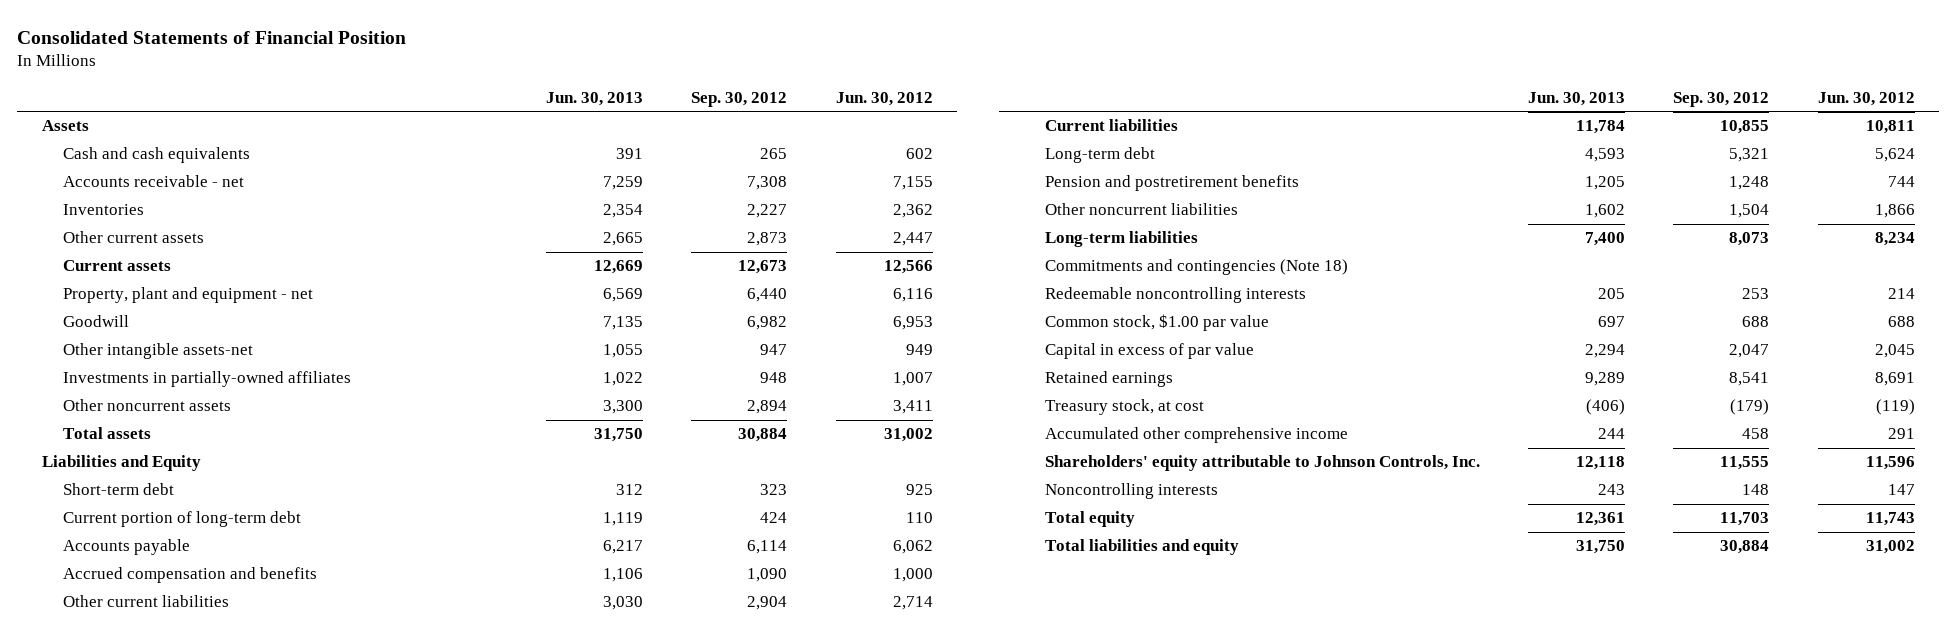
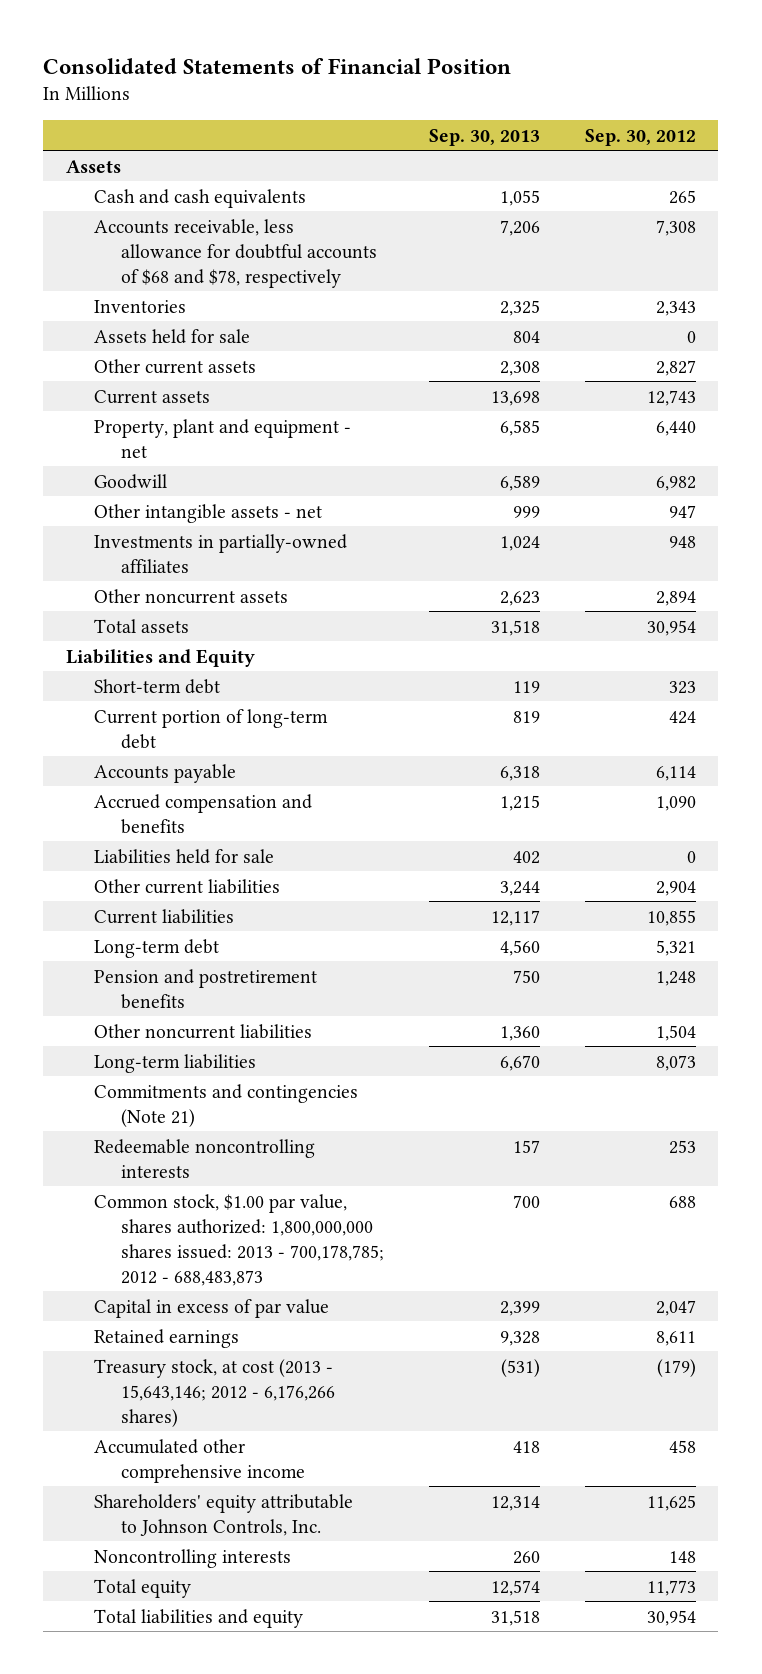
[546,91,644,106] Jun. 30, 2013 -> none
[835,91,933,106] Jun. 30, 2012 -> none
none -> [429,128,541,146] Sep. 30, 2013
[62,175,244,188] Accounts receivable - net -> [93,218,378,288] Accounts receivable, less allowance for doubtful accounts of $68 and $78, respectively
[747,204,788,219] 2,227 -> [655,300,696,316] 2,343
none -> [93,328,250,344] Assets held for sale
[747,232,788,247] 2,873 -> [655,359,696,376] 2,827
[738,260,788,275] 12,673 -> [646,389,696,406] 12,743
[62,343,253,360] Other intangible assets-net -> [93,503,322,523] Other intangible assets - net
[738,428,788,443] 30,884 -> [646,619,696,636] 30,954
none -> [93,848,274,864] Liabilities held for sale
[1044,259,1348,276] Commitments and contingencies (Note 18) -> [93,1083,358,1127] Commitments and contingencies (Note 21)
[1044,314,1269,332] Common stock, $1.00 par value -> [93,1193,385,1286] Common stock, $1.00 par value, shares authorized: 1,800,000,000 shares issued: 2013 - 700,178,785; 2012 - 688,483,873
[1729,372,1770,387] 8,541 -> [655,1330,696,1346] 8,611
[1044,399,1204,416] Treasury stock, at cost -> [93,1358,336,1427] Treasury stock, at cost (2013 - 15,643,146; 2012 - 6,176,266 shares)
[1720,456,1770,471] 11,555 -> [646,1494,696,1511] 11,625
[1720,512,1770,527] 11,703 -> [646,1579,696,1596] 11,773
[1720,540,1770,555] 30,884 -> [646,1609,696,1626] 30,954

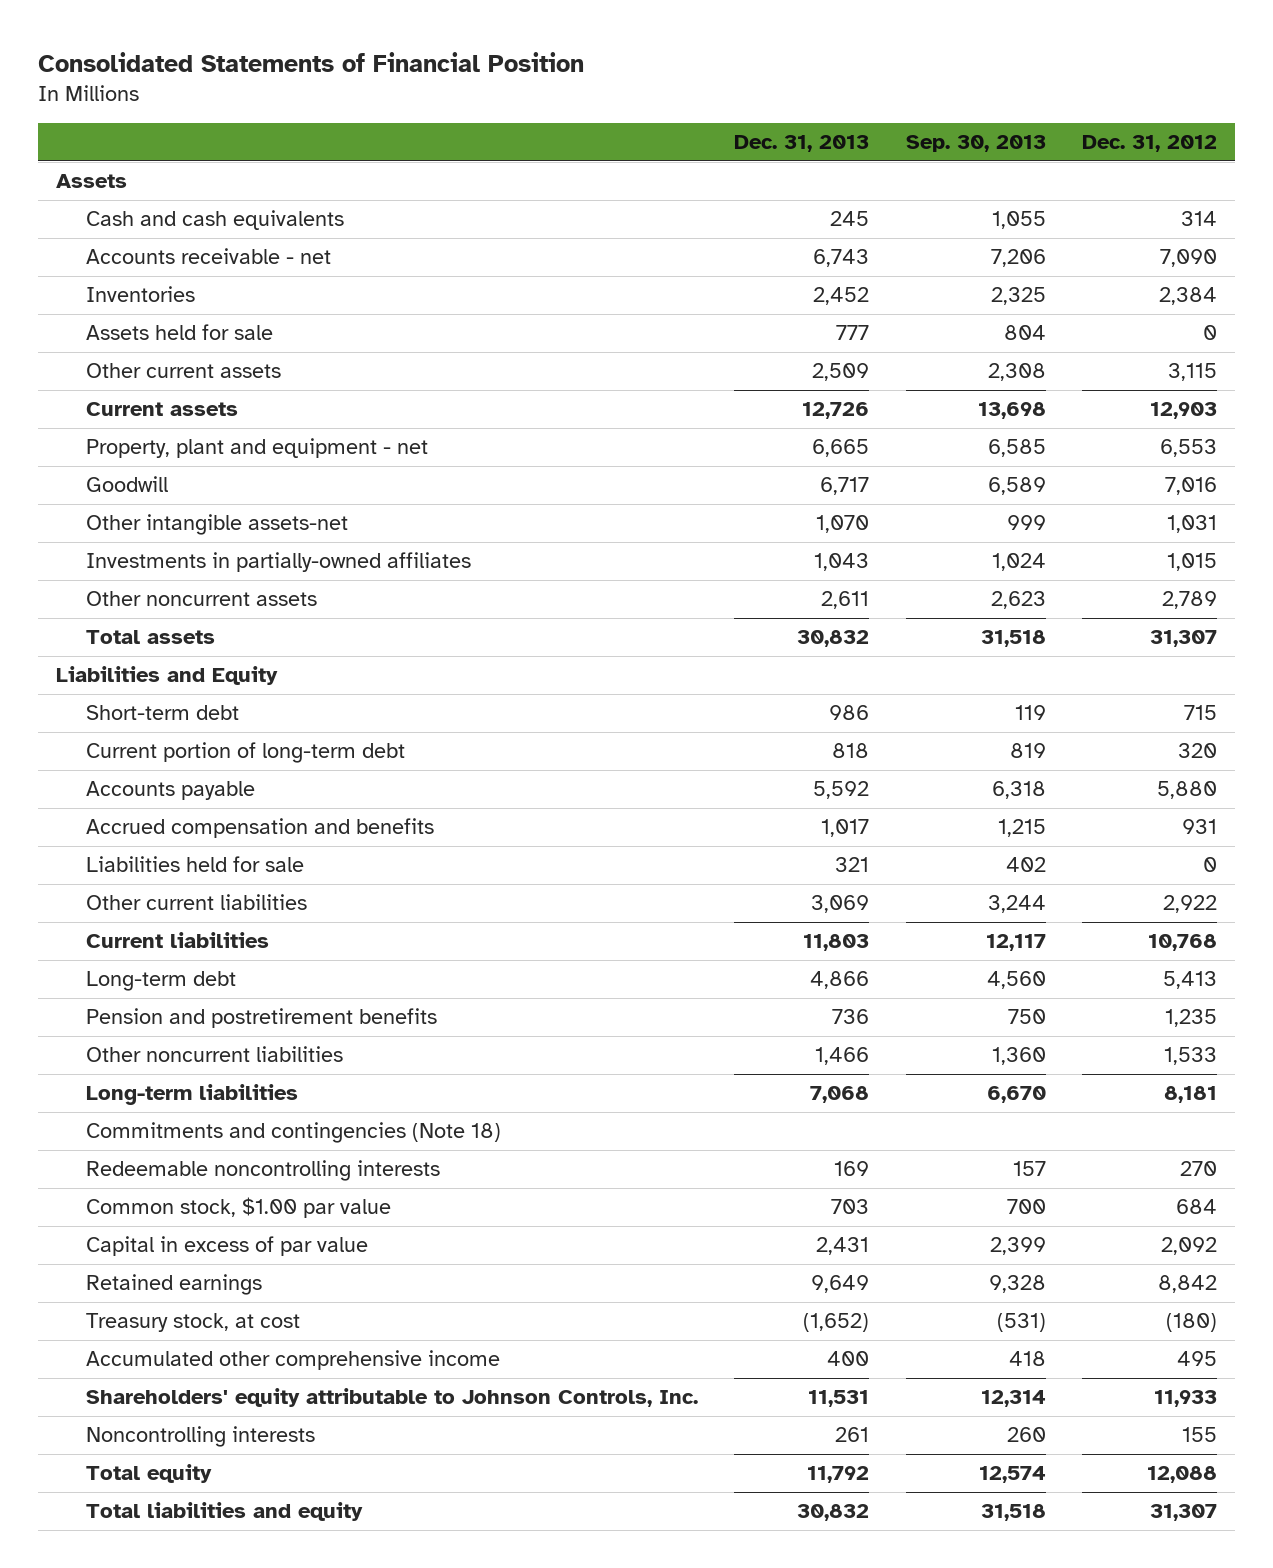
[584,128,696,146] Sep. 30, 2012 -> none
none -> [734,135,870,153] Dec. 31, 2013
none -> [1082,135,1218,153] Dec. 31, 2012
[93,218,378,288] Accounts receivable, less allowance for doubtful accounts of $68 and $78, respectively -> [86,248,332,265] Accounts receivable - net
[93,503,322,523] Other intangible assets - net -> [86,514,349,536] Other intangible assets-net
[93,1083,358,1127] Commitments and contingencies (Note 21) -> [86,1122,502,1144] Commitments and contingencies (Note 18)
[93,1193,385,1286] Common stock, $1.00 par value, shares authorized: 1,800,000,000 shares issued: 2013 - 700,178,785; 2012 - 688,483,873 -> [86,1197,392,1219] Common stock, $1.00 par value
[93,1358,336,1427] Treasury stock, at cost (2013 - 15,643,146; 2012 - 6,176,266 shares) -> [86,1313,301,1333] Treasury stock, at cost

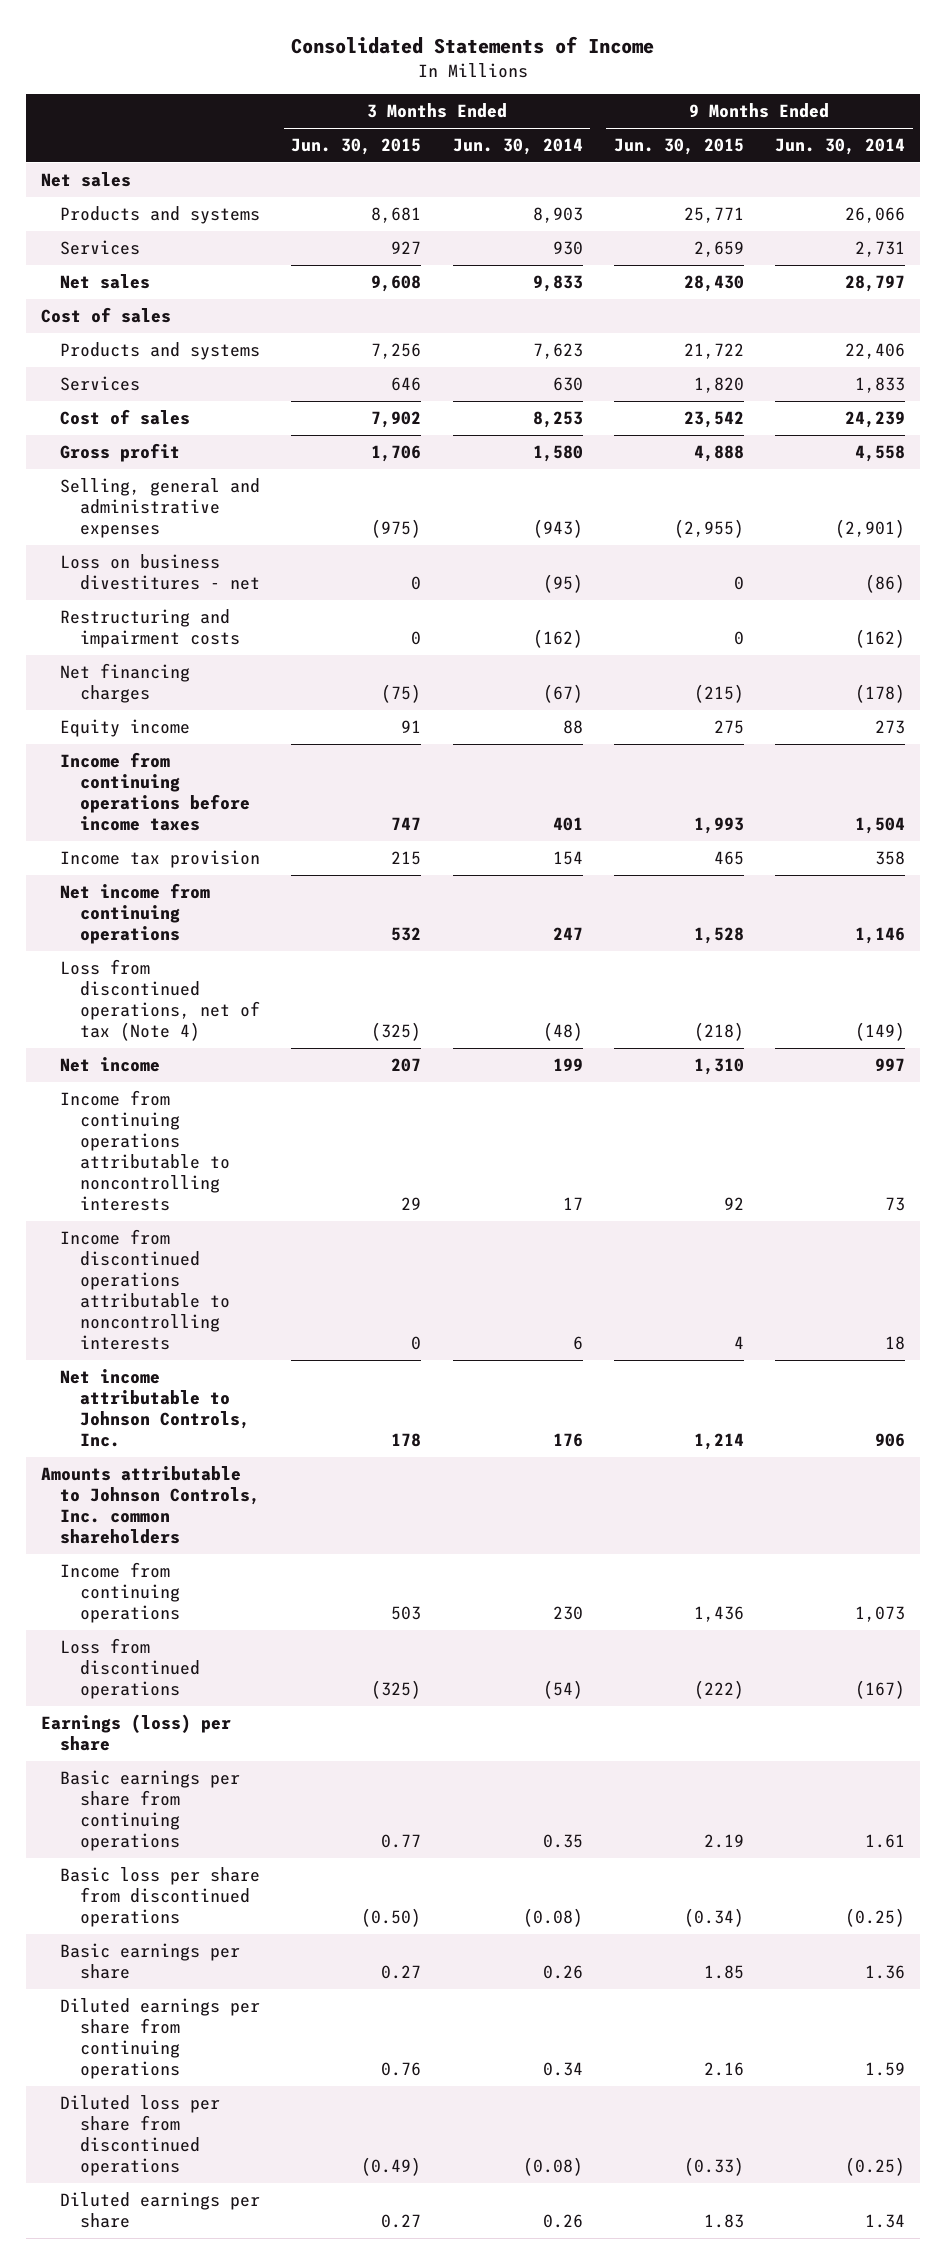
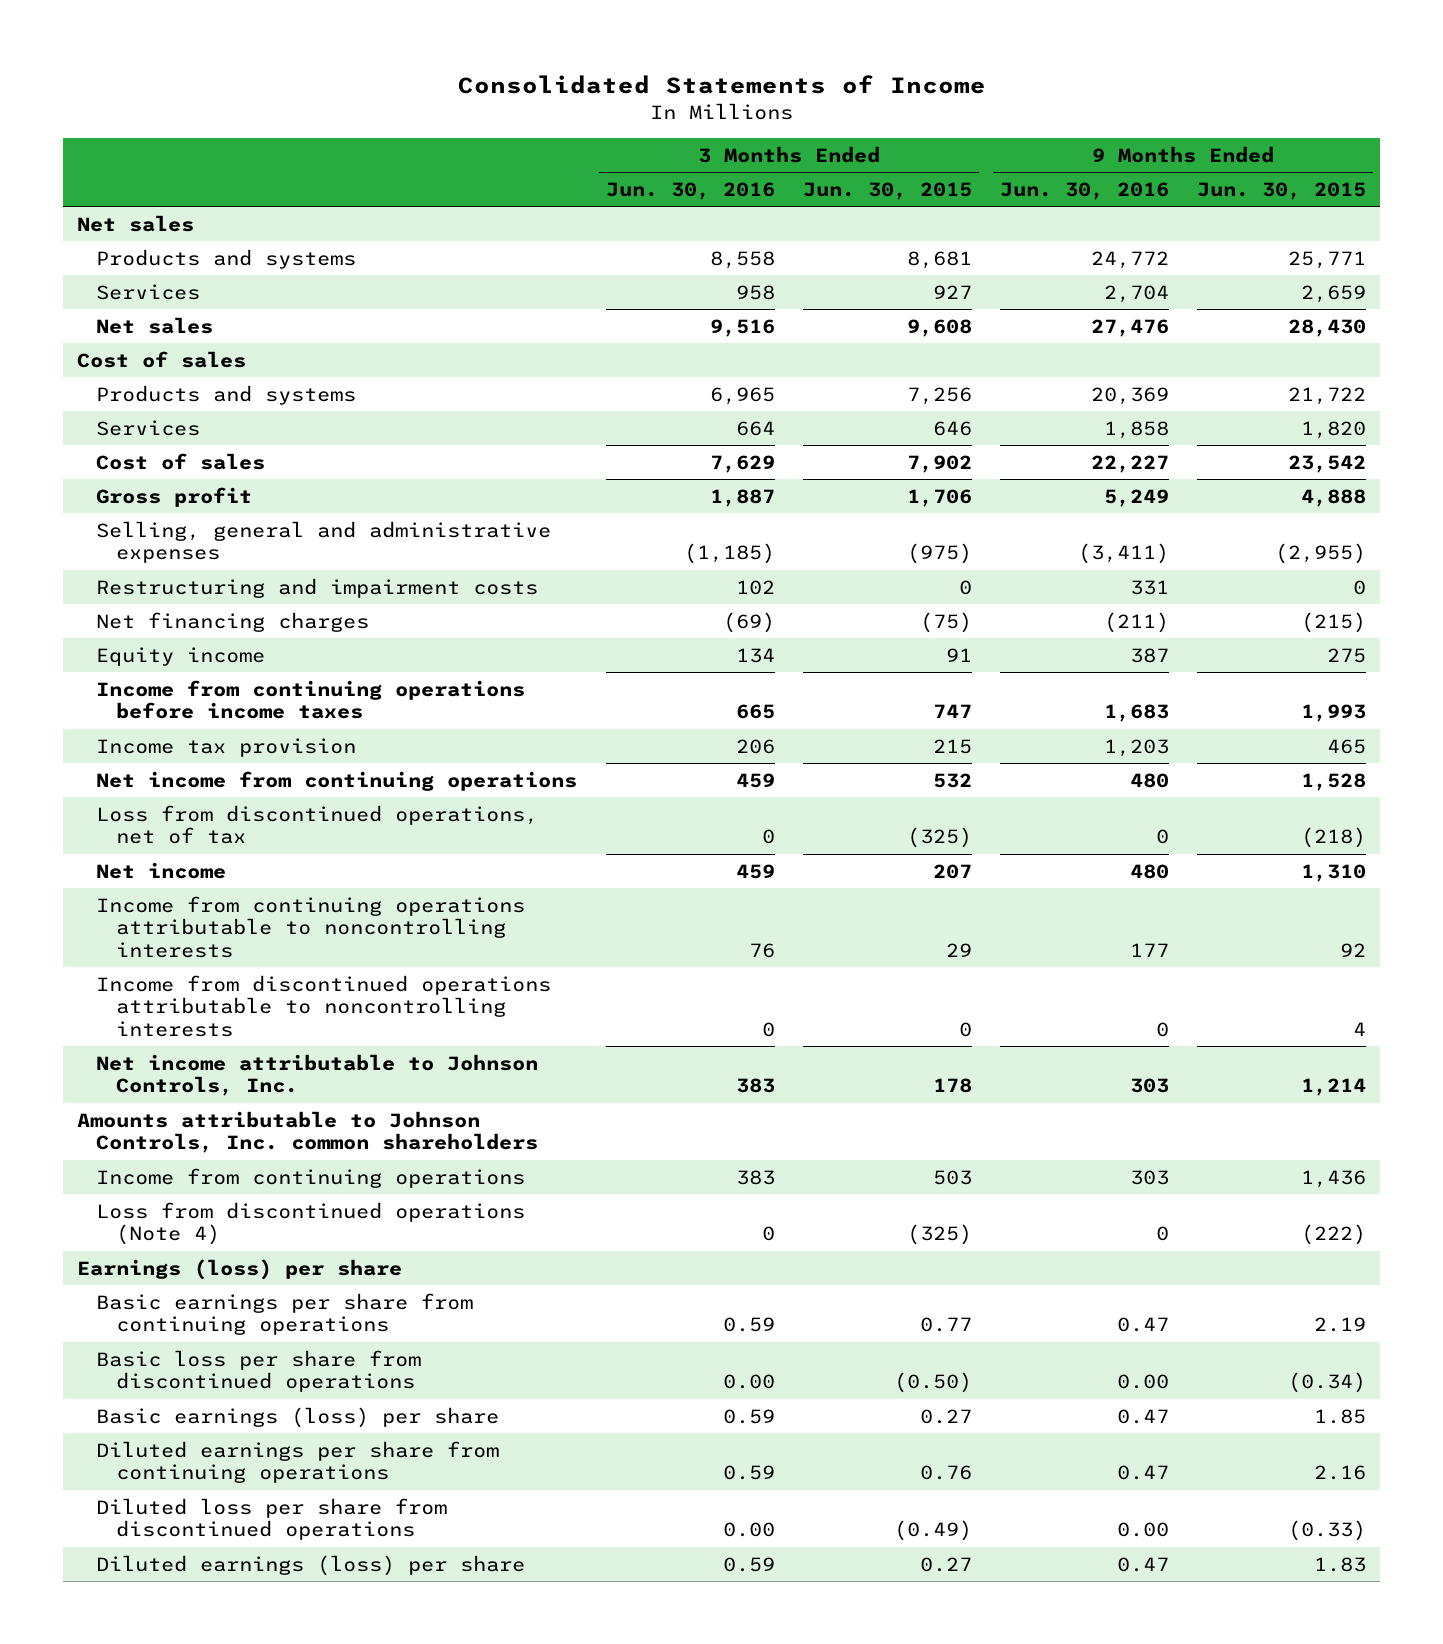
[452,138,583,156] Jun. 30, 2014 -> none
[774,138,905,156] Jun. 30, 2014 -> none
none -> [605,181,775,200] Jun. 30, 2016
none -> [999,181,1169,200] Jun. 30, 2016
[60,554,260,591] Loss on business divestitures - net -> none
[60,959,260,1041] Loss from discontinued operations, net of tax (Note 4) -> [96,804,539,845] Loss from discontinued operations, net of tax
[60,1638,200,1700] Loss from discontinued operations -> [96,1201,526,1246] Loss from discontinued operations (Note 4)
[60,1943,241,1980] Basic earnings per share -> [96,1406,500,1428] Basic earnings (loss) per share
[60,2192,261,2229] Diluted earnings per share -> [96,1554,526,1576] Diluted earnings (loss) per share

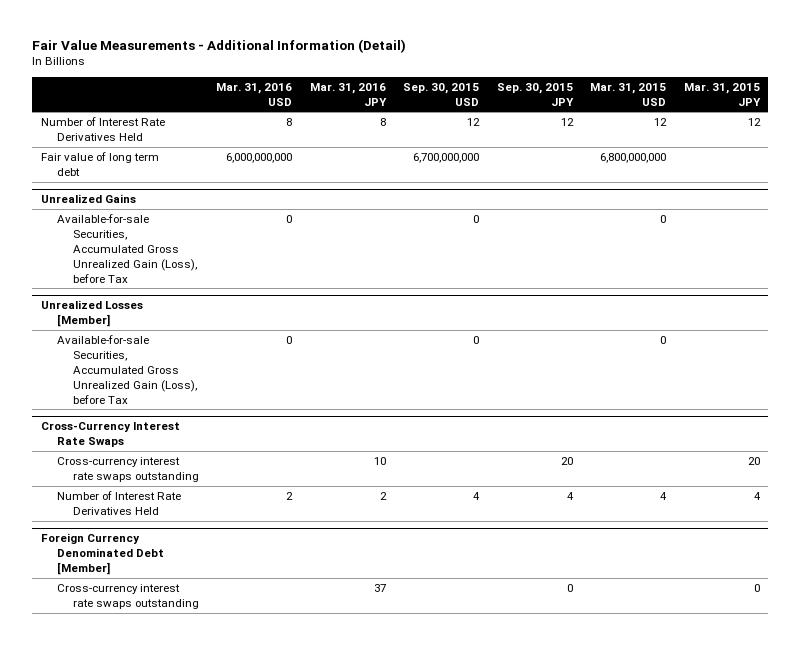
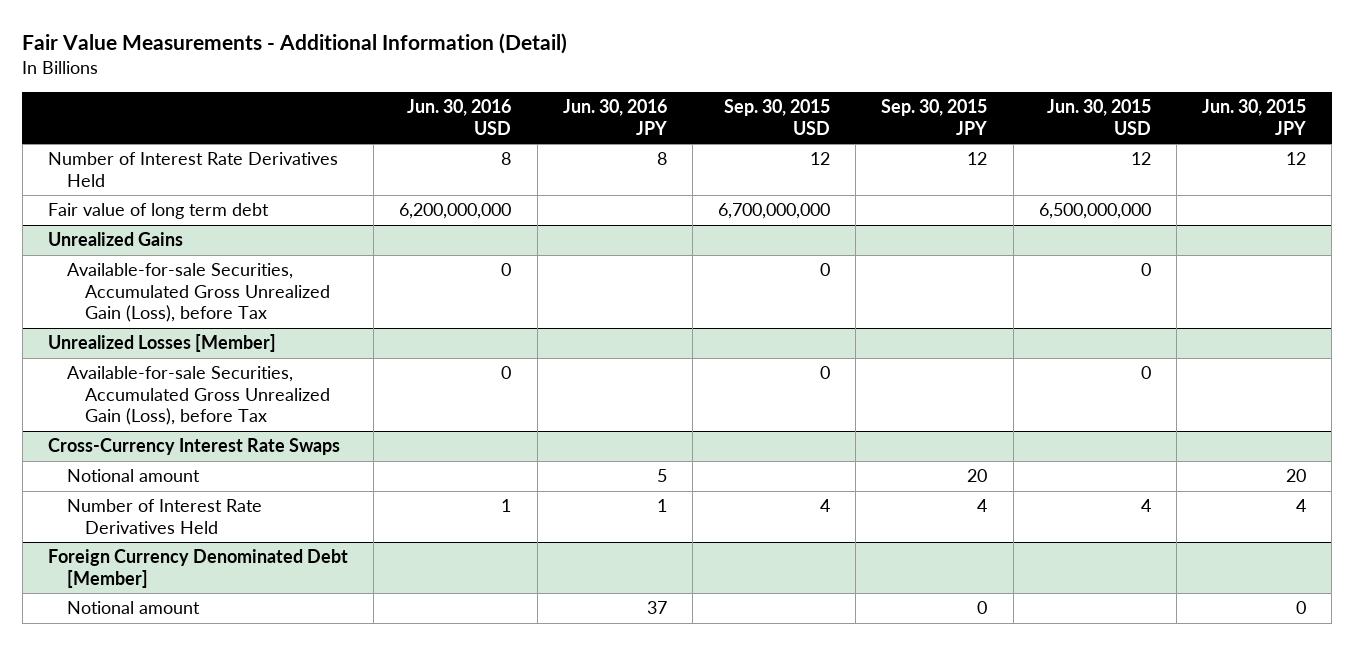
[216,82,293,106] Mar. 31, 2016 USD -> none
[309,82,387,106] Mar. 31, 2016 JPY -> none
[590,82,667,106] Mar. 31, 2015 USD -> none
[683,82,761,106] Mar. 31, 2015 JPY -> none
none -> [407,99,512,135] Jun. 30, 2016 USD
none -> [562,99,667,135] Jun. 30, 2016 JPY
none -> [1046,99,1151,135] Jun. 30, 2015 USD
none -> [1201,99,1306,135] Jun. 30, 2015 JPY
[56,456,200,482] Cross-currency interest rate swaps outstanding -> [66,469,200,483] Notional amount
[56,583,200,609] Cross-currency interest rate swaps outstanding -> [66,601,200,615] Notional amount

